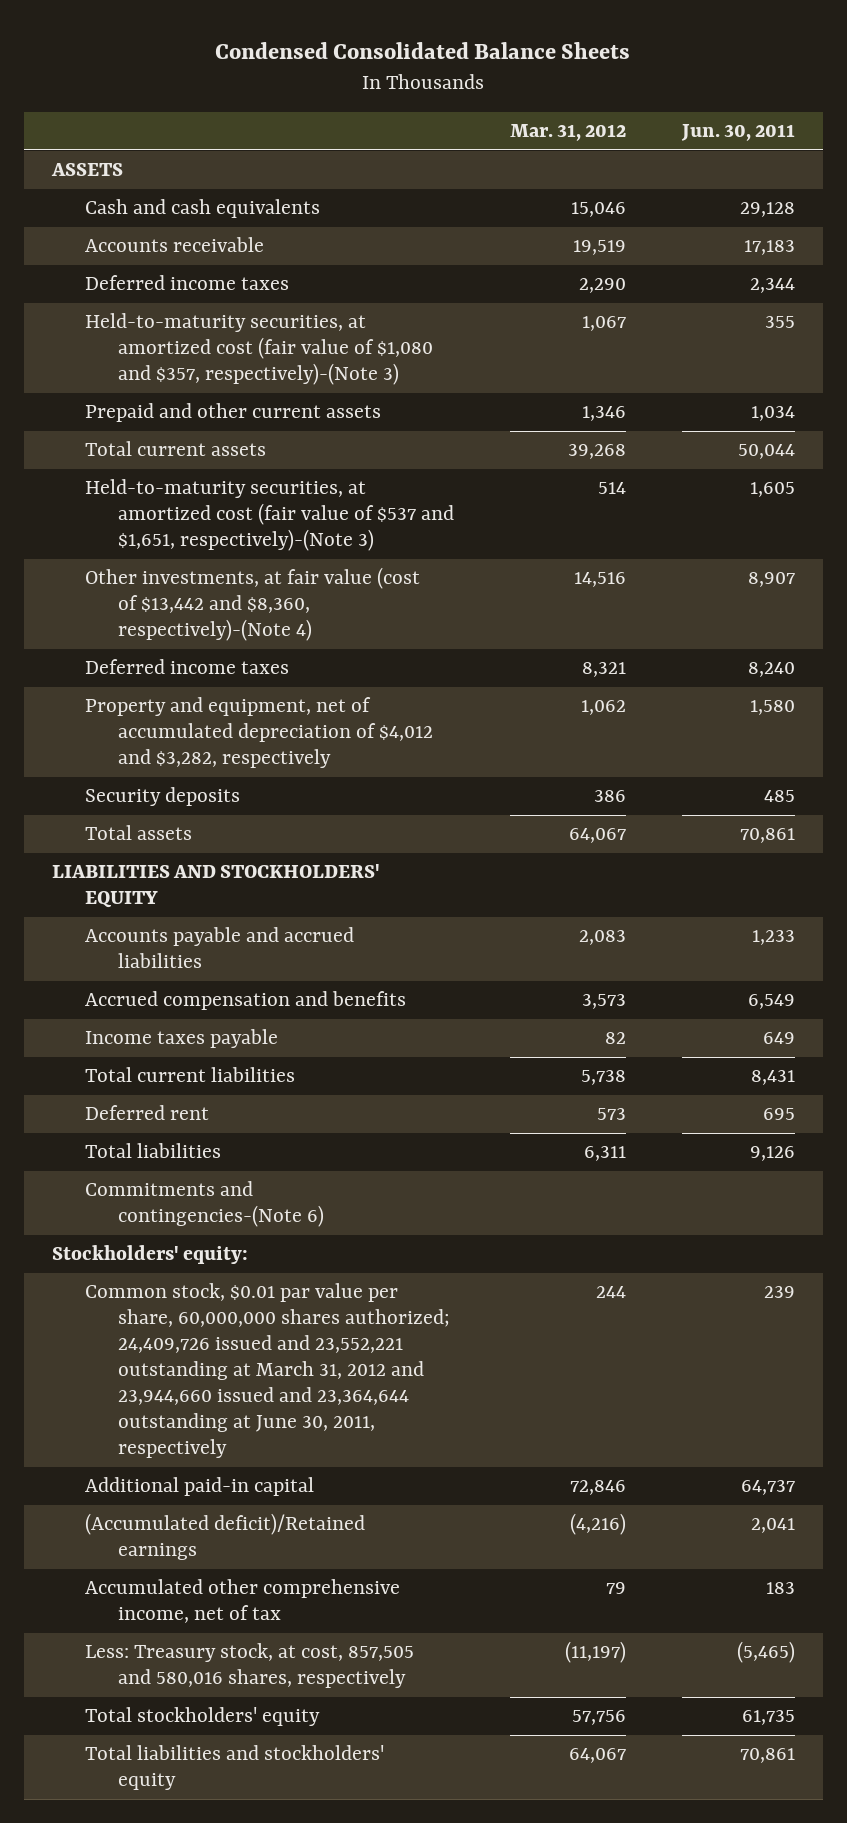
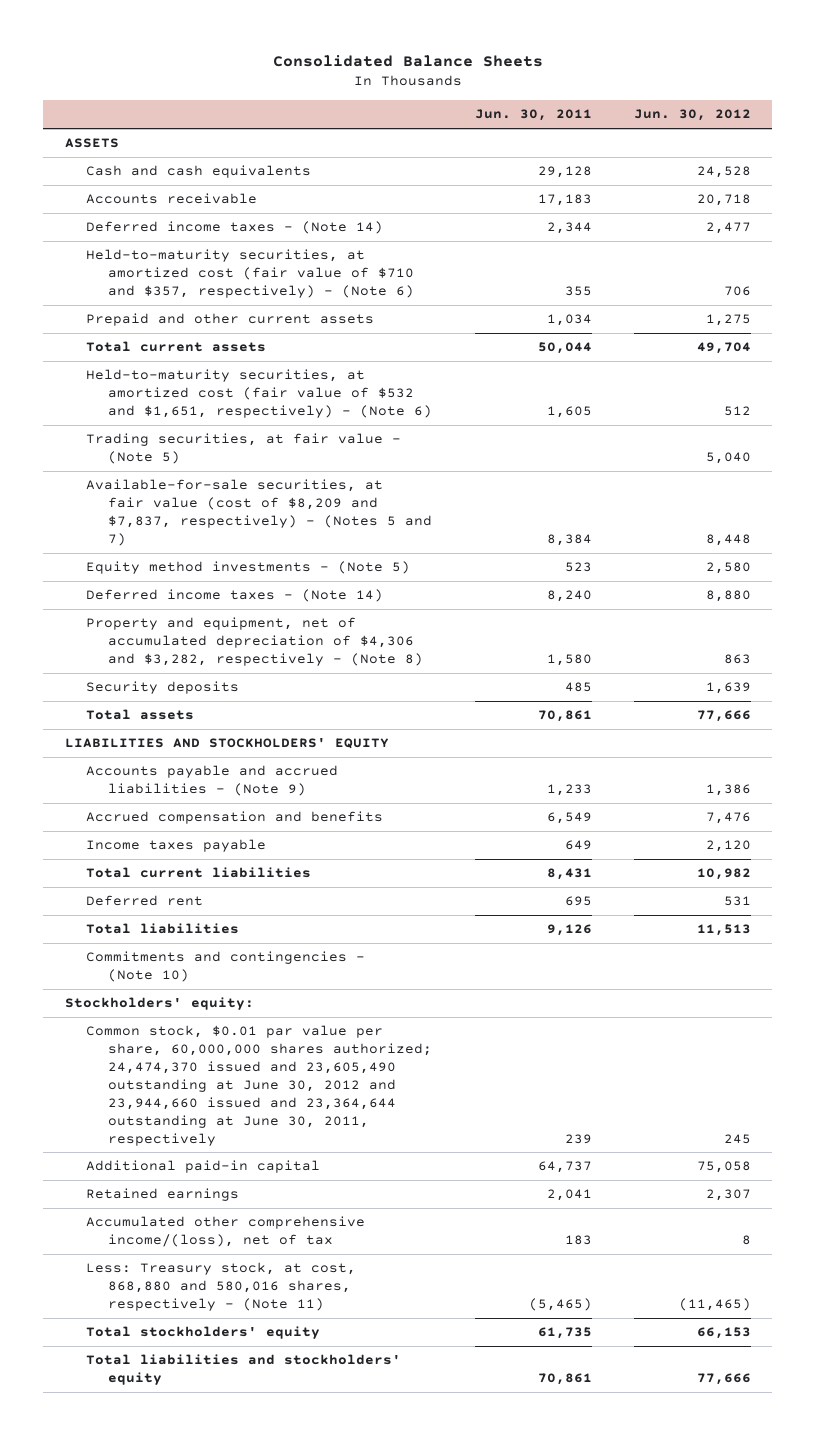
[215,42,631,60] Condensed Consolidated Balance Sheets -> [272,54,543,67] Consolidated Balance Sheets
[509,124,626,142] Mar. 31, 2012 -> none
none -> [634,109,752,122] Jun. 30, 2012
[85,275,290,291] Deferred income taxes -> [86,221,384,235] Deferred income taxes - (Note 14)
[85,313,433,386] Held-to-maturity securities, at amortized cost (fair value of $1,080 and $357, respectively)-(Note 3) -> [86,249,415,299] Held-to-maturity securities, at amortized cost (fair value of $710 and $357, respectively) - (Note 6)
[85,567,421,642] Other investments, at fair value (cost of $13,442 and $8,360, respectively)-(Note 4) -> none
[85,479,454,552] Held-to-maturity securities, at amortized cost (fair value of $537 and $1,651, respectively)-(Note 3) -> [86,369,433,419] Held-to-maturity securities, at amortized cost (fair value of $532 and $1,651, respectively) - (Note 6)
none -> [86,433,402,465] Trading securities, at fair value - (Note 5)
none -> [86,479,433,547] Available-for-sale securities, at fair value (cost of $8,209 and $7,837, respectively) - (Notes 5 and 7)
none -> [86,561,411,575] Equity method investments - (Note 5)
[85,659,290,675] Deferred income taxes -> [86,589,384,603] Deferred income taxes - (Note 14)
[85,697,433,769] Property and equipment, net of accumulated depreciation of $4,012 and $3,282, respectively -> [86,617,424,667] Property and equipment, net of accumulated depreciation of $4,306 and $3,282, respectively - (Note 8)
[85,927,355,969] Accounts payable and accrued liabilities -> [86,765,339,797] Accounts payable and accrued liabilities - (Note 9)
[85,1181,324,1228] Commitments and contingencies-(Note 6) -> [86,951,366,983] Commitments and contingencies - (Note 10)
[85,1283,450,1459] Common stock, $0.01 par value per share, 60,000,000 shares authorized; 24,409,726 issued and 23,552,221 outstanding at March 31, 2012 and 23,944,660 issued and 23,364,644 outstanding at June 30, 2011, respectively -> [86,1025,433,1146] Common stock, $0.01 par value per share, 60,000,000 shares authorized; 24,474,370 issued and 23,605,490 outstanding at June 30, 2012 and 23,944,660 issued and 23,364,644 outstanding at June 30, 2011, respectively
[85,1513,366,1561] (Accumulated deficit)/Retained earnings -> [86,1188,240,1202] Retained earnings
[85,1579,401,1624] Accumulated other comprehensive income, net of tax -> [86,1216,366,1248] Accumulated other comprehensive income/(loss), net of tax
[85,1643,415,1689] Less: Treasury stock, at cost, 857,505 and 580,016 shares, respectively -> [86,1262,357,1312] Less: Treasury stock, at cost, 868,880 and 580,016 shares, respectively - (Note 11)

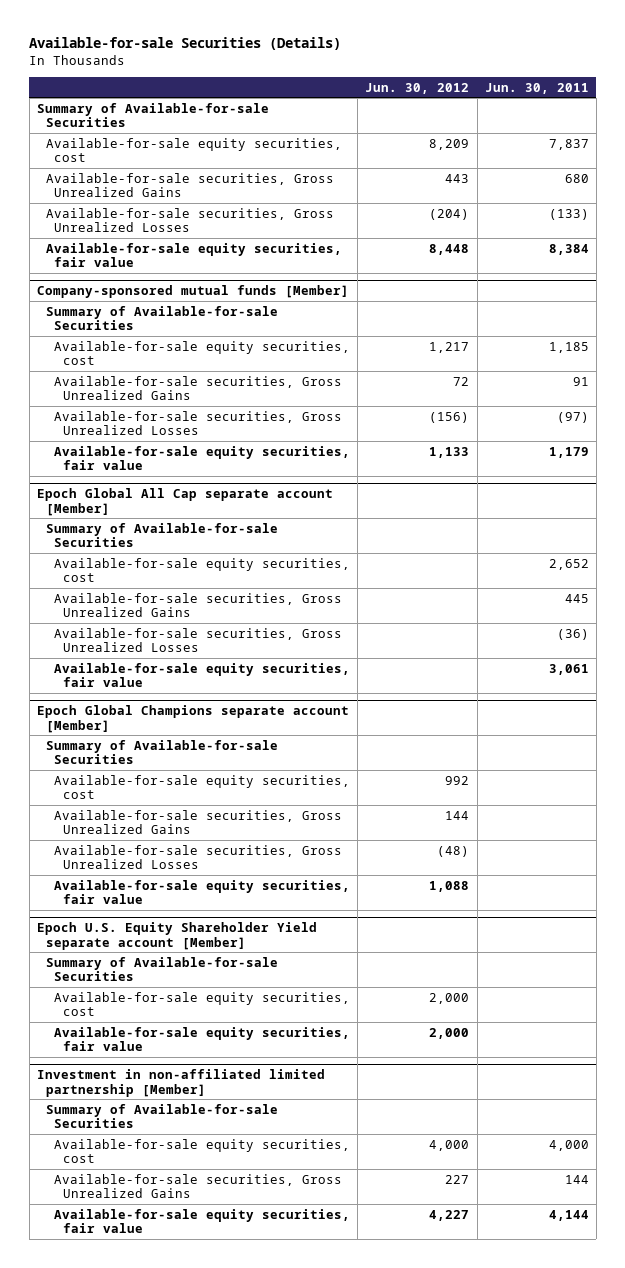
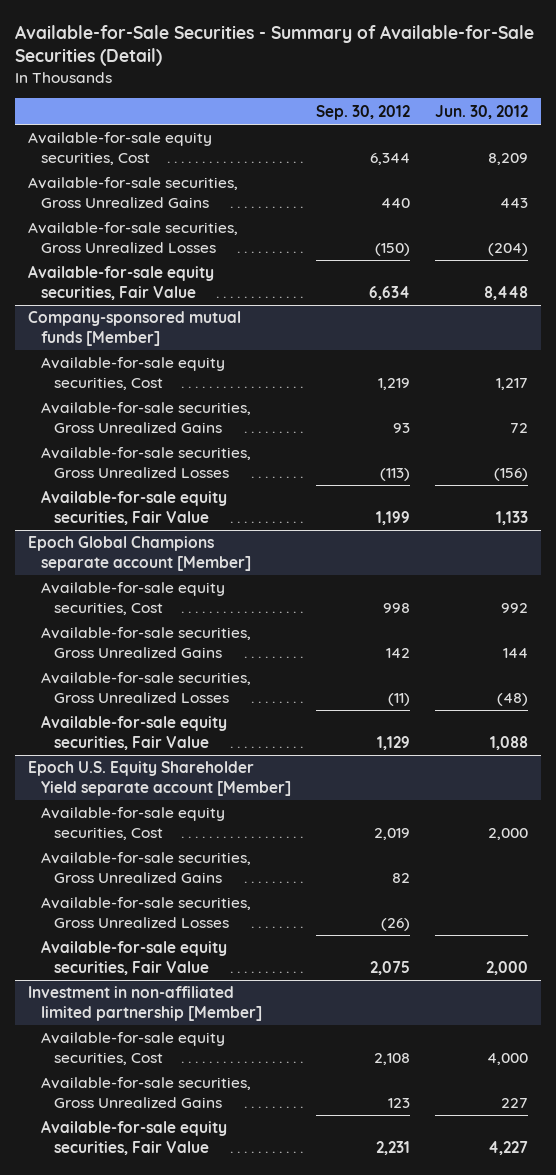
[29,37,342,51] Available-for-sale Securities (Details) -> [14,24,534,67] Available-for-Sale Securities - Summary of Available-for-Sale Securities (Detail)
[484,82,589,94] Jun. 30, 2011 -> none
none -> [316,104,411,120] Sep. 30, 2012
[36,102,269,128] Summary of Available-for-sale Securities -> none
[45,137,342,163] Available-for-sale equity securities, cost -> [27,132,212,165] Available-for-sale equity securities, Cost
[45,242,342,268] Available-for-sale equity securities, fair value -> [27,265,214,300] Available-for-sale equity securities, Fair Value
[45,305,278,331] Summary of Available-for-sale Securities -> none
[54,340,351,366] Available-for-sale equity securities, cost -> [40,357,225,390] Available-for-sale equity securities, Cost
[36,487,333,516] Epoch Global All Cap separate account [Member] -> none
[45,522,278,548] Summary of Available-for-sale Securities -> none
[54,557,351,583] Available-for-sale equity securities, cost -> none
[54,592,343,618] Available-for-sale securities, Gross Unrealized Gains -> none
[54,627,343,653] Available-for-sale securities, Gross Unrealized Losses -> none
[54,662,351,688] Available-for-sale equity securities, fair value -> none
[54,445,351,471] Available-for-sale equity securities, fair value -> [40,490,227,525] Available-for-sale equity securities, Fair Value
[45,739,278,765] Summary of Available-for-sale Securities -> none
[54,774,351,800] Available-for-sale equity securities, cost -> [40,582,225,615] Available-for-sale equity securities, Cost
[54,879,351,905] Available-for-sale equity securities, fair value -> [40,715,227,750] Available-for-sale equity securities, Fair Value
[45,956,278,982] Summary of Available-for-sale Securities -> none
[54,991,351,1017] Available-for-sale equity securities, cost -> [40,807,225,840] Available-for-sale equity securities, Cost
none -> [40,852,251,883] Available-for-sale securities, Gross Unrealized Gains
none -> [40,897,251,928] Available-for-sale securities, Gross Unrealized Losses
[54,1026,351,1052] Available-for-sale equity securities, fair value -> [40,940,227,975] Available-for-sale equity securities, Fair Value
[45,1103,278,1129] Summary of Available-for-sale Securities -> none
[54,1138,351,1164] Available-for-sale equity securities, cost -> [40,1032,225,1065] Available-for-sale equity securities, Cost
[54,1208,351,1234] Available-for-sale equity securities, fair value -> [40,1120,227,1155] Available-for-sale equity securities, Fair Value

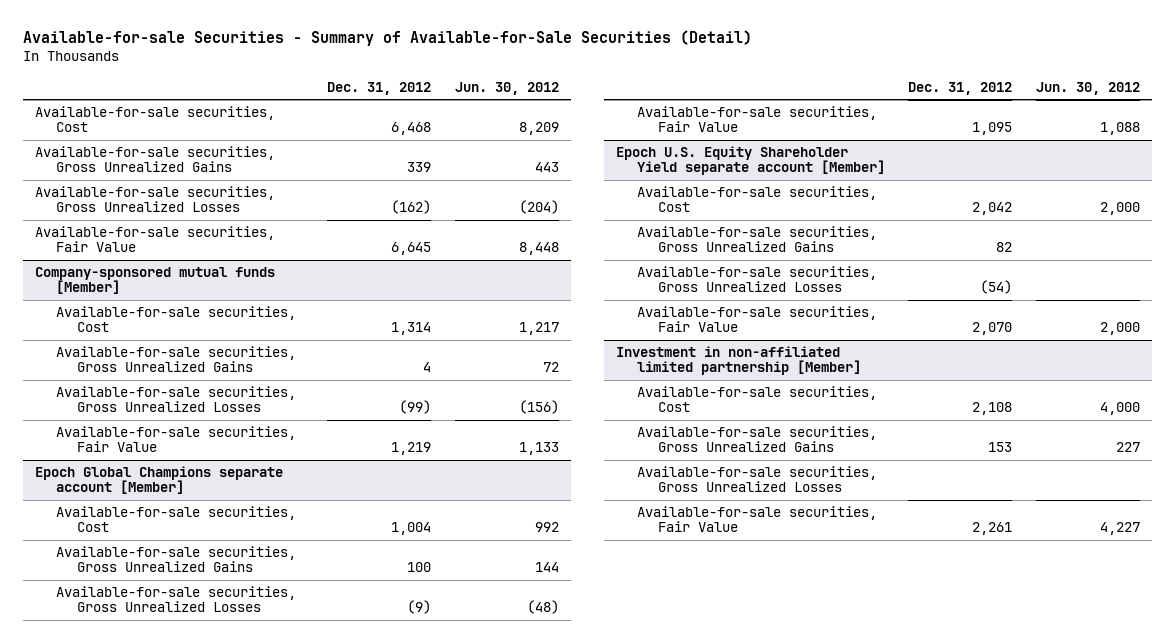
[14,24,534,67] Available-for-Sale Securities - Summary of Available-for-Sale Securities (Detail) -> [22,30,752,47] Available-for-sale Securities - Summary of Available-for-Sale Securities (Detail)
[316,104,411,120] Sep. 30, 2012 -> none
none -> [327,81,432,95] Dec. 31, 2012
[27,132,212,165] Available-for-sale equity securities, Cost -> [34,106,275,133] Available-for-sale securities, Cost
[27,265,214,300] Available-for-sale equity securities, Fair Value -> [34,226,275,253] Available-for-sale securities, Fair Value
[40,357,225,390] Available-for-sale equity securities, Cost -> [55,306,296,333] Available-for-sale securities, Cost
[40,490,227,525] Available-for-sale equity securities, Fair Value -> [55,426,296,453] Available-for-sale securities, Fair Value
[40,582,225,615] Available-for-sale equity securities, Cost -> [55,506,296,533] Available-for-sale securities, Cost
[40,715,227,750] Available-for-sale equity securities, Fair Value -> [636,106,877,133] Available-for-sale securities, Fair Value
[40,807,225,840] Available-for-sale equity securities, Cost -> [636,186,877,213] Available-for-sale securities, Cost
[40,940,227,975] Available-for-sale equity securities, Fair Value -> [636,306,877,333] Available-for-sale securities, Fair Value
[40,1032,225,1065] Available-for-sale equity securities, Cost -> [636,386,877,413] Available-for-sale securities, Cost
none -> [636,466,877,493] Available-for-sale securities, Gross Unrealized Losses
[40,1120,227,1155] Available-for-sale equity securities, Fair Value -> [636,506,877,533] Available-for-sale securities, Fair Value

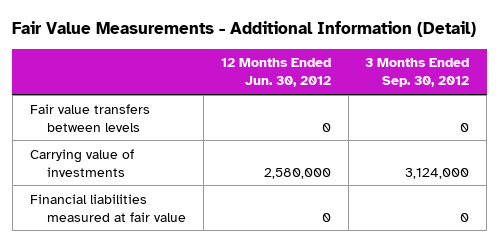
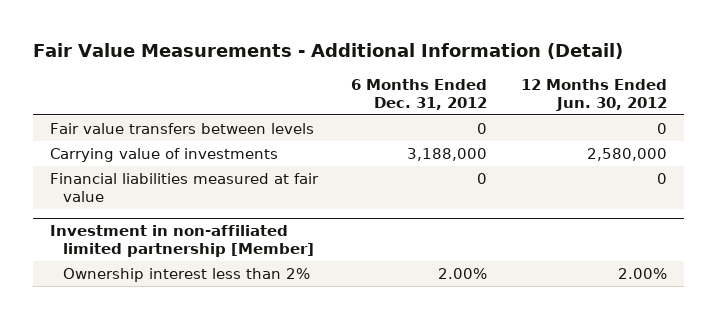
[365,58,470,88] 3 Months Ended Sep. 30, 2012 -> none
none -> [351,78,488,110] 6 Months Ended Dec. 31, 2012
none -> [49,225,315,258] Investment in non-affiliated limited partnership [Member]
none -> [63,268,311,283] Ownership interest less than 2%

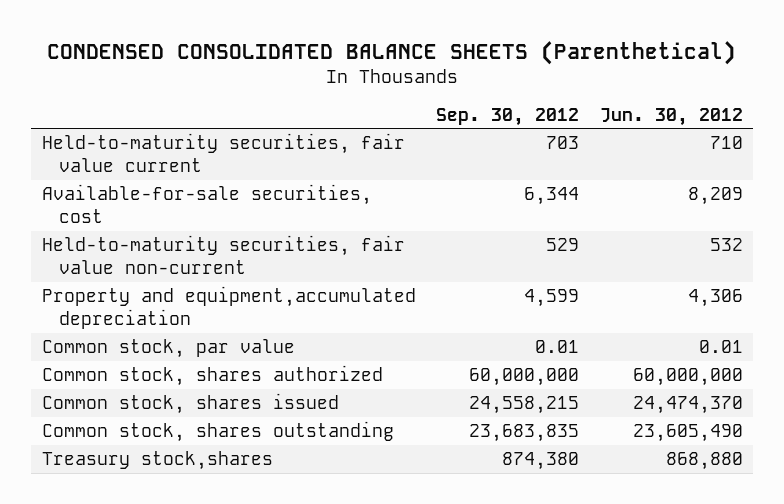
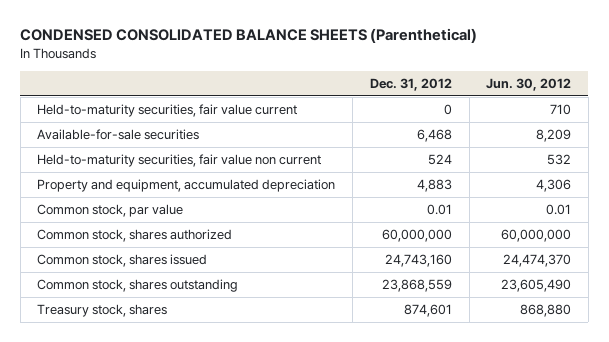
[436,107,580,126] Sep. 30, 2012 -> none
none -> [369,77,452,91] Dec. 31, 2012
[41,184,372,224] Available-for-sale securities, cost -> [37,129,200,141] Available-for-sale securities
[41,235,405,275] Held-to-maturity securities, fair value non-current -> [37,154,322,168] Held-to-maturity securities, fair value non current
[41,286,416,330] Property and equipment,accumulated depreciation -> [37,179,336,193] Property and equipment, accumulated depreciation
[41,451,273,471] Treasury stock,shares -> [37,304,168,318] Treasury stock, shares

